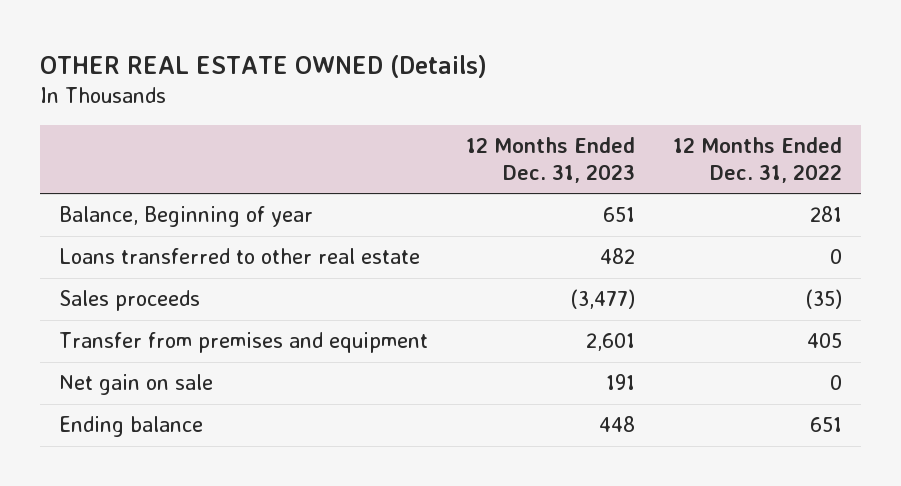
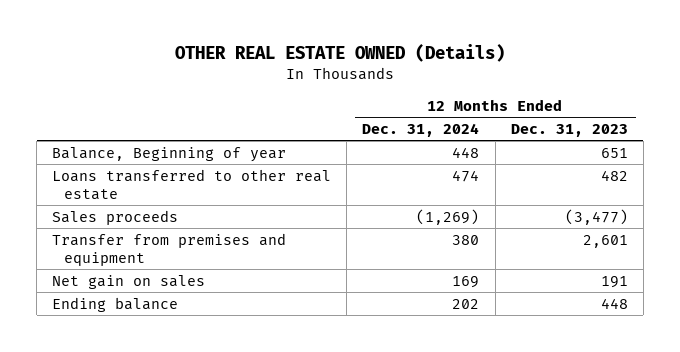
[672,137,842,183] 12 Months Ended Dec. 31, 2022 -> none
none -> [362,122,480,137] Dec. 31, 2024
[58,374,213,396] Net gain on sale -> [52,274,206,289] Net gain on sales

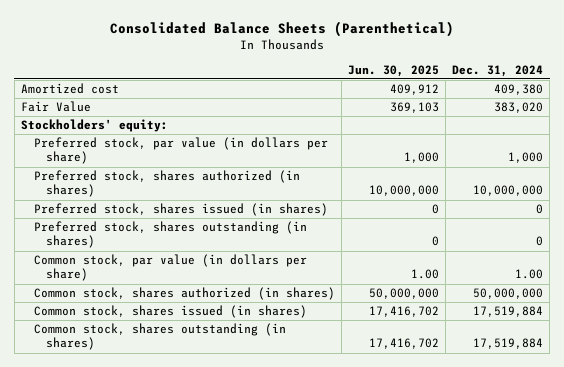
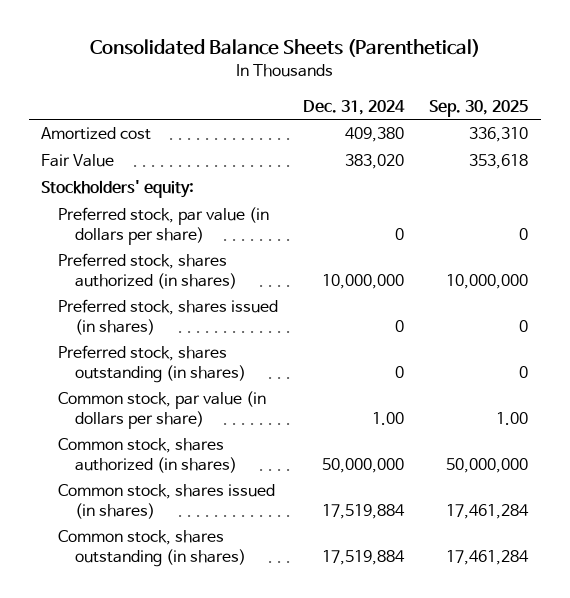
[347,64,439,77] Jun. 30, 2025 -> none
none -> [429,99,529,117] Sep. 30, 2025
[507,152,543,164] 1,000 -> [395,227,405,240] 0

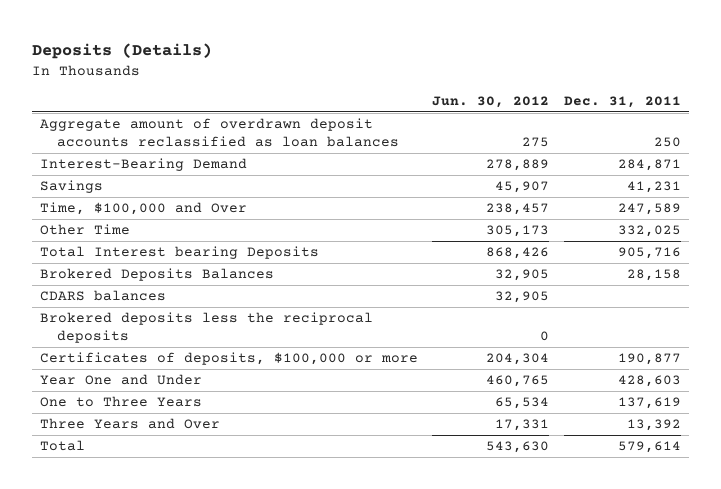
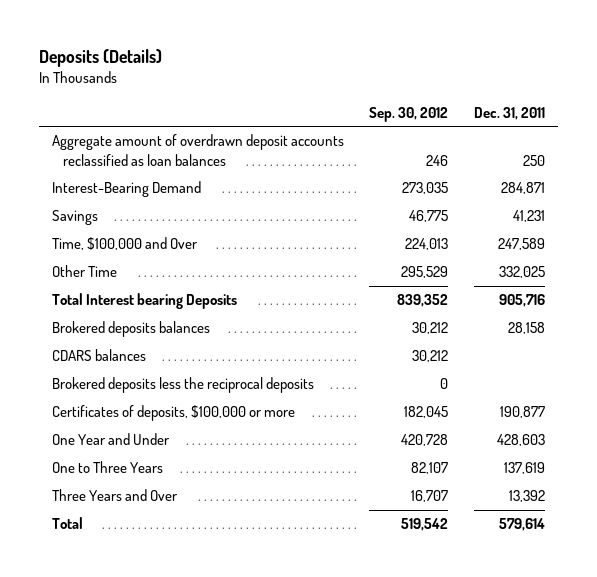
[432,96,550,109] Jun. 30, 2012 -> none
none -> [369,106,449,122] Sep. 30, 2012
[39,268,274,282] Brokered Deposits Balances -> [52,321,211,338] Brokered deposits balances
[39,374,202,386] Year One and Under -> [52,433,171,446] One Year and Under

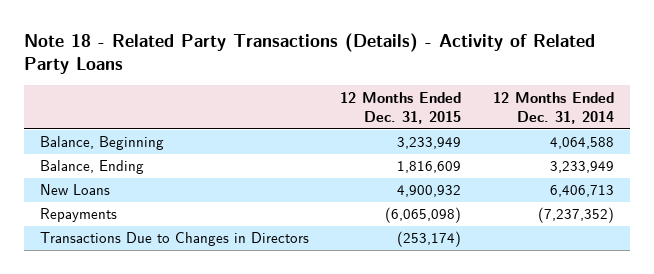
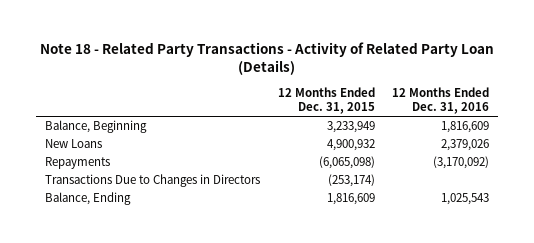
[23,32,595,75] Note 18 - Related Party Transactions (Details) - Activity of Related Party Loans -> [40,42,495,76] Note 18 - Related Party Transactions - Activity of Related Party Loan (Details)
[493,91,615,125] 12 Months Ended Dec. 31, 2014 -> none
none -> [392,87,490,115] 12 Months Ended Dec. 31, 2016
[39,160,144,175] Balance, Ending -> [45,192,132,206] Balance, Ending

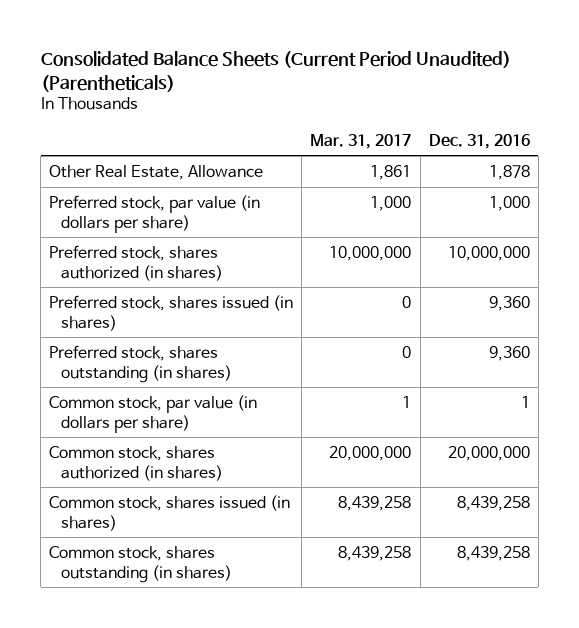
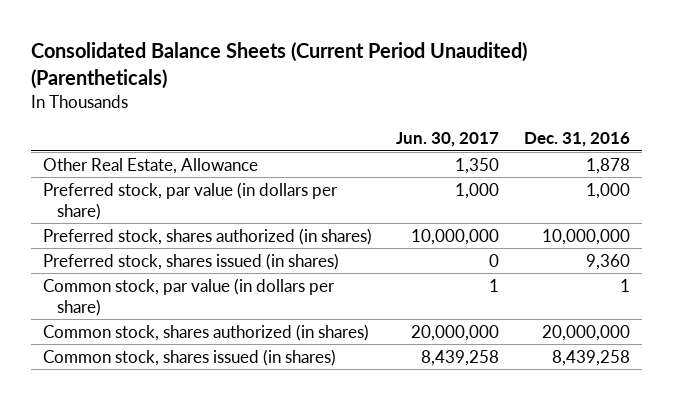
[310,133,412,149] Mar. 31, 2017 -> none
none -> [396,132,500,148] Jun. 30, 2017
[49,344,232,383] Preferred stock, shares outstanding (in shares) -> none
[49,545,232,583] Common stock, shares outstanding (in shares) -> none

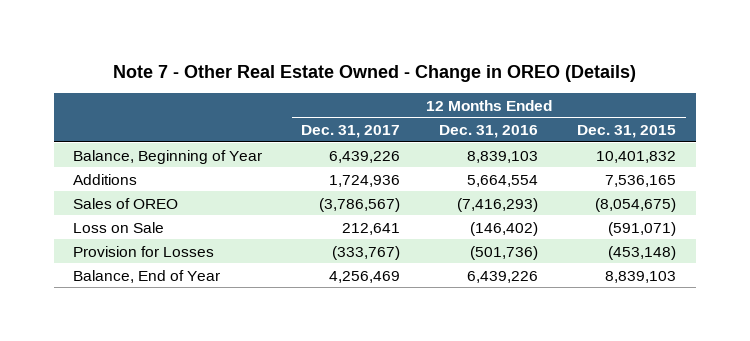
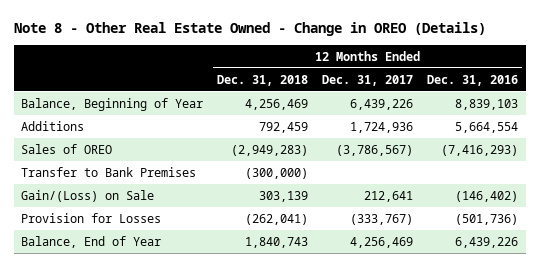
[112,64,636,82] Note 7 - Other Real Estate Owned - Change in OREO (Details) -> [13,21,486,36] Note 8 - Other Real Estate Owned - Change in OREO (Details)
[577,125,677,139] Dec. 31, 2015 -> none
none -> [217,74,309,86] Dec. 31, 2018
none -> [20,166,196,177] Transfer to Bank Premises
[73,221,165,233] Loss on Sale -> [20,189,154,202] Gain/(Loss) on Sale

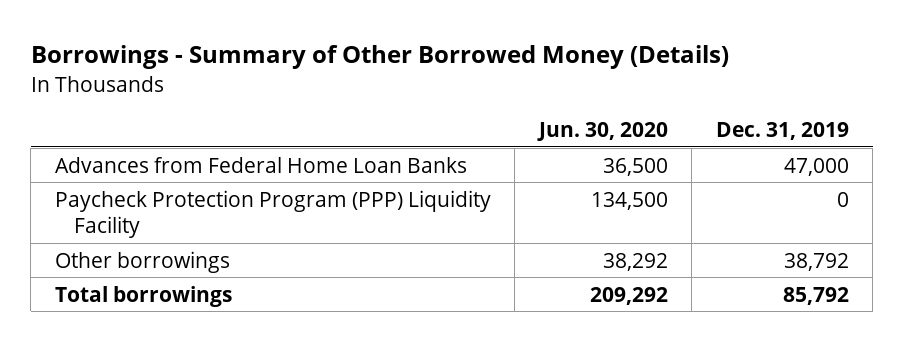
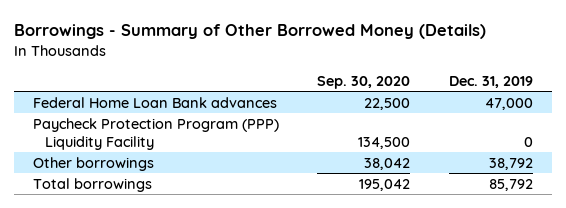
[536,122,668,142] Jun. 30, 2020 -> none
none -> [317,75,411,89] Sep. 30, 2020
[54,156,467,173] Advances from Federal Home Loan Banks -> [33,96,278,108] Federal Home Loan Bank advances

